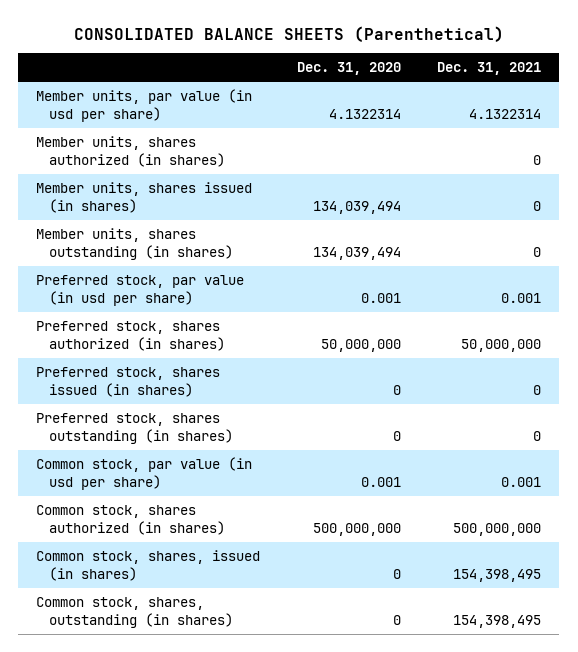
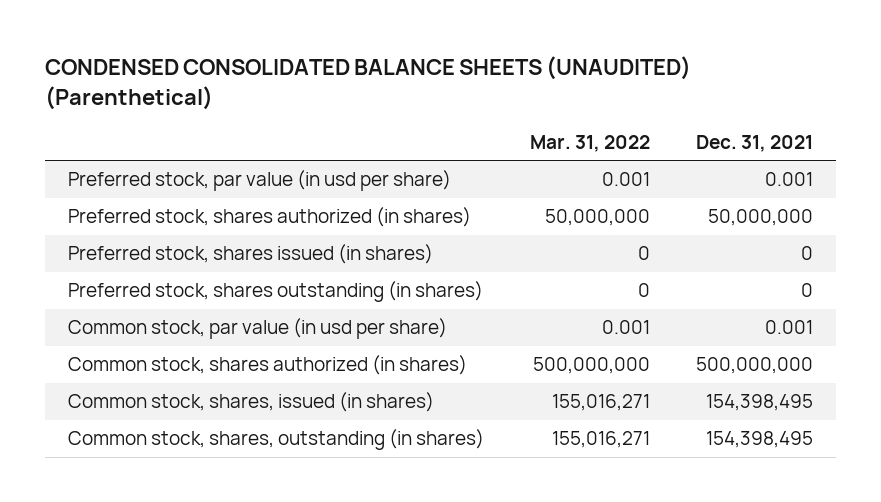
[73,25,504,42] CONSOLIDATED BALANCE SHEETS (Parenthetical) -> [45,55,692,110] CONDENSED CONSOLIDATED BALANCE SHEETS (UNAUDITED) (Parenthetical)
[296,62,401,76] Dec. 31, 2020 -> none
none -> [529,135,650,153] Mar. 31, 2022
[36,89,253,122] Member units, par value (in usd per share) -> none
[36,136,226,167] Member units, shares authorized (in shares) -> none
[36,182,253,213] Member units, shares issued (in shares) -> none
[36,228,234,260] Member units, shares outstanding (in shares) -> none

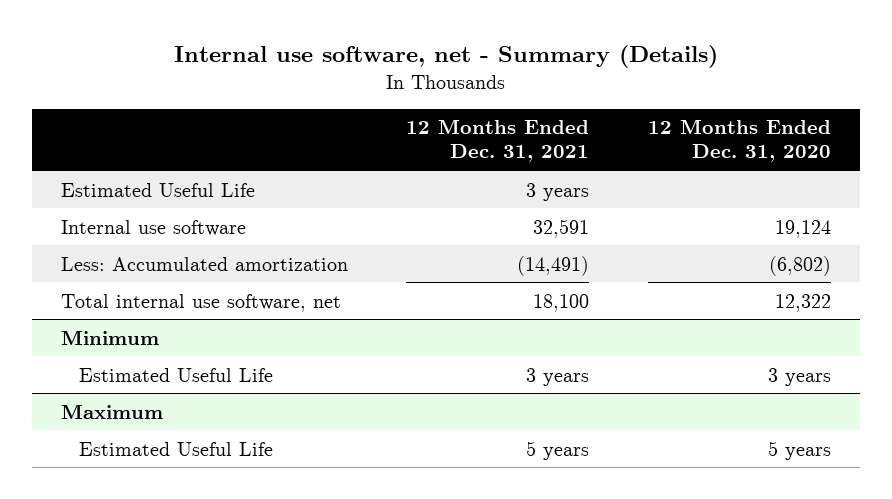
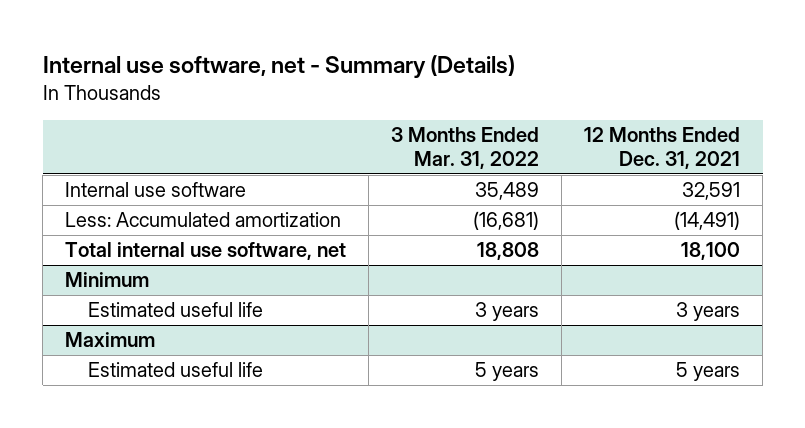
[648,119,832,163] 12 Months Ended Dec. 31, 2020 -> none
none -> [391,126,540,170] 3 Months Ended Mar. 31, 2022
[60,182,255,197] Estimated Useful Life -> none
[79,367,274,382] Estimated Useful Life -> [88,302,264,318] Estimated useful life
[79,441,274,456] Estimated Useful Life -> [88,362,264,378] Estimated useful life

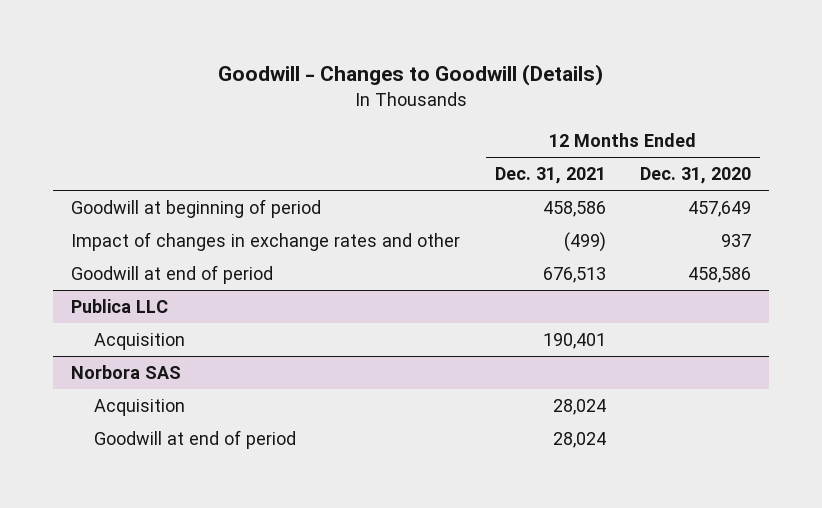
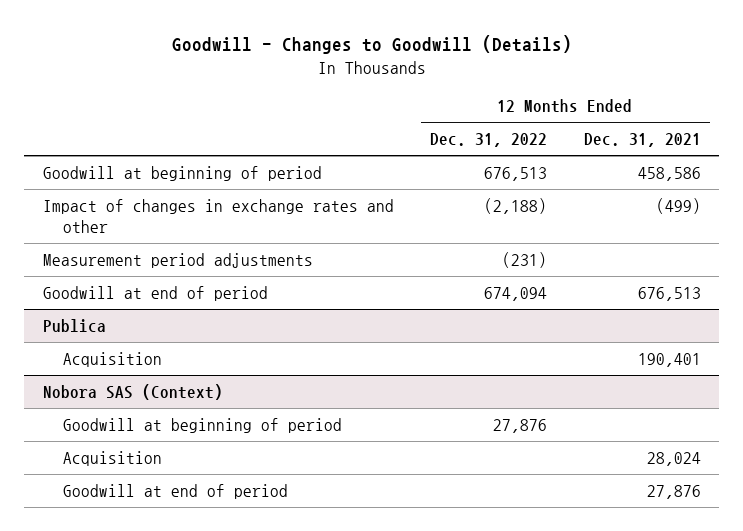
[640,167,752,185] Dec. 31, 2020 -> none
none -> [430,132,548,147] Dec. 31, 2022
none -> [42,252,313,268] Measurement period adjustments
[70,299,168,314] Publica LLC -> [42,318,106,333] Publica
[70,365,181,380] Norbora SAS -> none
none -> [42,383,223,400] Nobora SAS (Context)
none -> [63,417,343,433] Goodwill at beginning of period
[552,432,606,449] 28,024 -> [646,484,701,499] 27,876

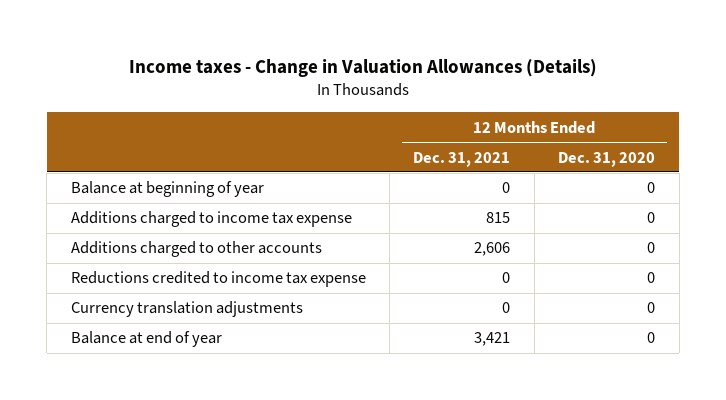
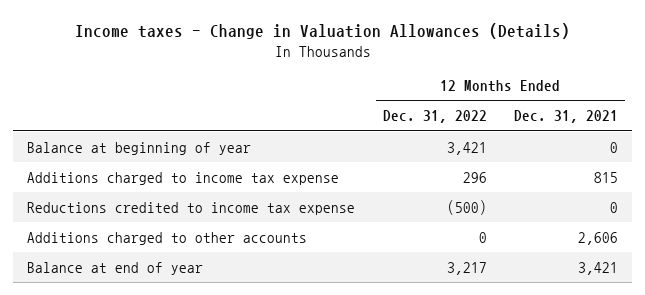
[558,151,656,167] Dec. 31, 2020 -> none
none -> [382,110,487,124] Dec. 31, 2022
[70,301,303,318] Currency translation adjustments -> none
[70,241,322,258] Additions charged to other accounts -> [26,231,307,245] Additions charged to other accounts

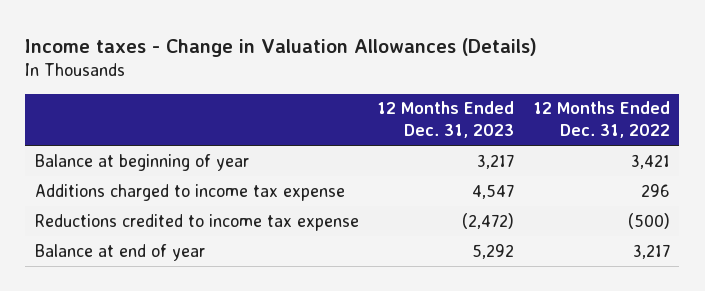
[514,110,619,124] Dec. 31, 2021 -> none
none -> [377,101,515,139] 12 Months Ended Dec. 31, 2023
[26,231,307,245] Additions charged to other accounts -> none

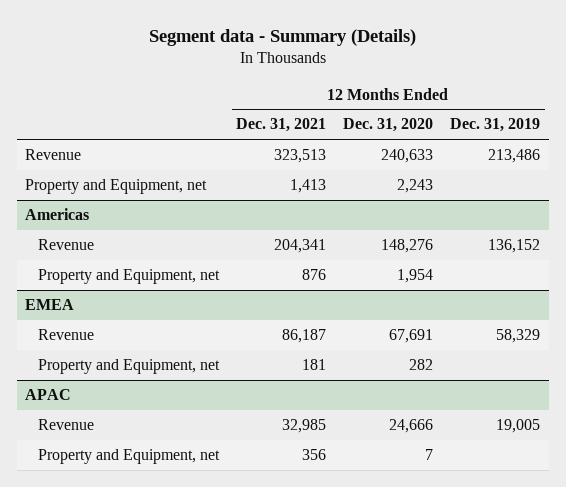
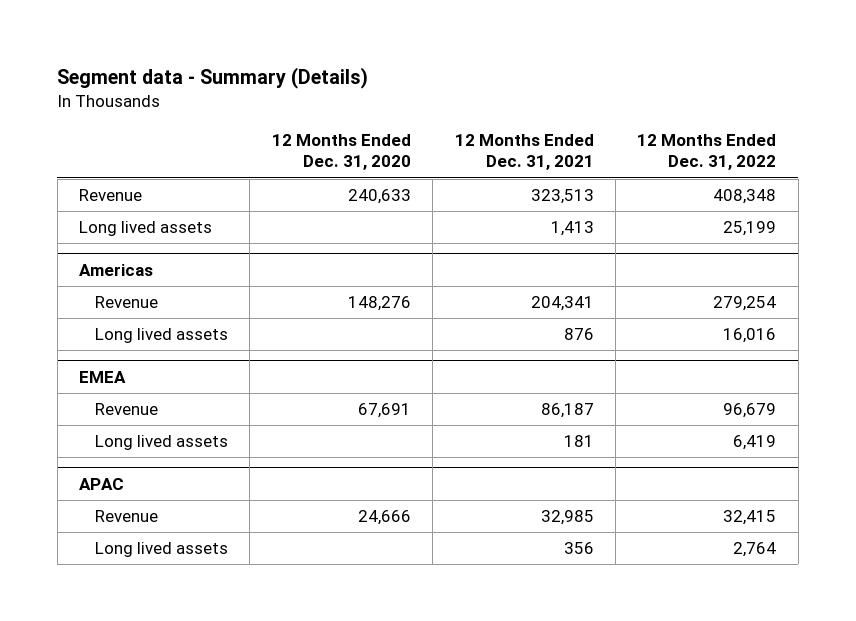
[450,118,541,133] Dec. 31, 2019 -> none
none -> [637,134,777,171] 12 Months Ended Dec. 31, 2022
[25,179,208,195] Property and Equipment, net -> none
none -> [79,221,213,237] Long lived assets
[37,269,220,285] Property and Equipment, net -> none
none -> [95,328,229,344] Long lived assets
[37,359,220,375] Property and Equipment, net -> none
none -> [95,435,229,451] Long lived assets
[37,449,220,465] Property and Equipment, net -> none
none -> [95,542,229,558] Long lived assets

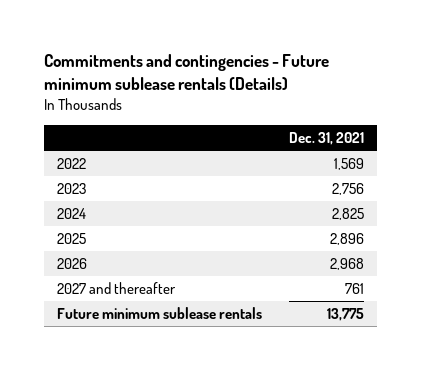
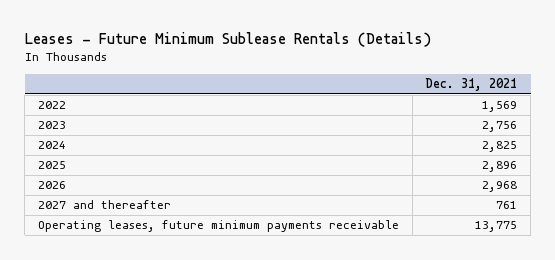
[44,54,330,91] Commitments and contingencies - Future minimum sublease rentals (Details) -> [24,32,431,48] Leases - Future Minimum Sublease Rentals (Details)
[57,306,263,319] Future minimum sublease rentals -> [37,220,399,233] Operating leases, future minimum payments receivable

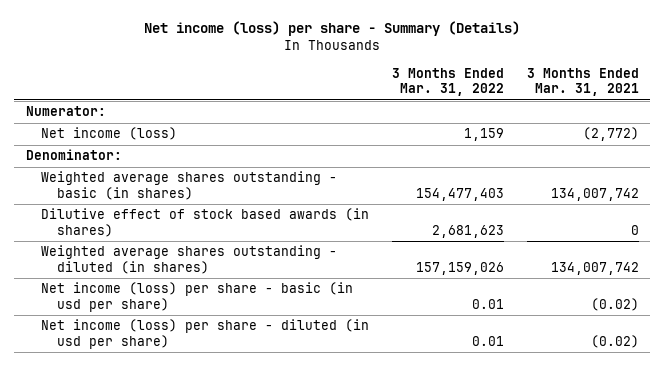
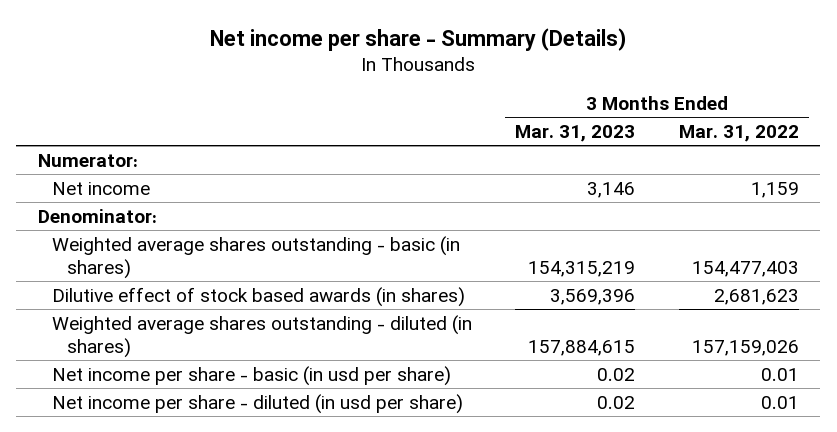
[144,21,521,37] Net income (loss) per share - Summary (Details) -> [210,27,627,51] Net income per share - Summary (Details)
[526,67,639,97] 3 Months Ended Mar. 31, 2021 -> none
none -> [515,124,636,142] Mar. 31, 2023
[41,127,178,141] Net income (loss) -> [52,181,151,195] Net income
[41,282,354,312] Net income (loss) per share - basic (in usd per share) -> [52,365,452,386] Net income per share - basic (in usd per share)
[41,319,370,349] Net income (loss) per share - diluted (in usd per share) -> [52,393,464,414] Net income per share - diluted (in usd per share)

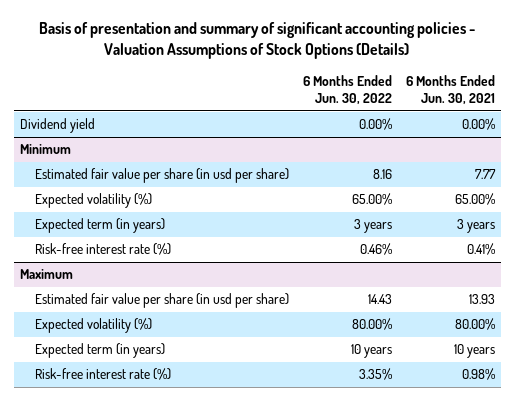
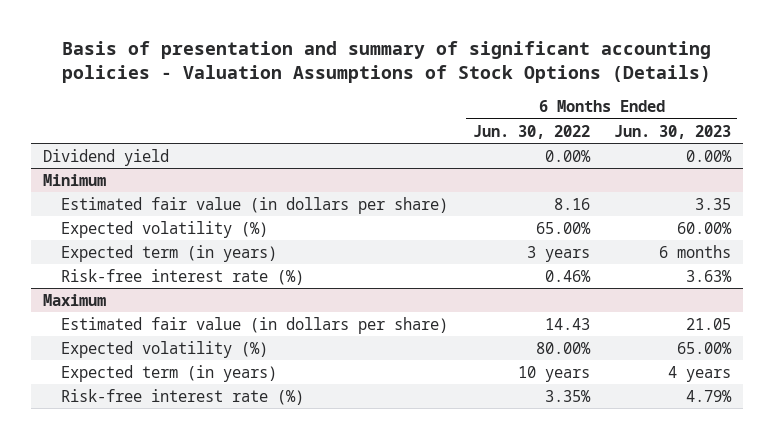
[405,74,495,106] 6 Months Ended Jun. 30, 2021 -> none
none -> [613,124,731,139] Jun. 30, 2023
[35,168,290,184] Estimated fair value per share (in usd per share) -> [61,196,449,214] Estimated fair value (in dollars per share)
[35,293,290,309] Estimated fair value per share (in usd per share) -> [61,316,449,334] Estimated fair value (in dollars per share)

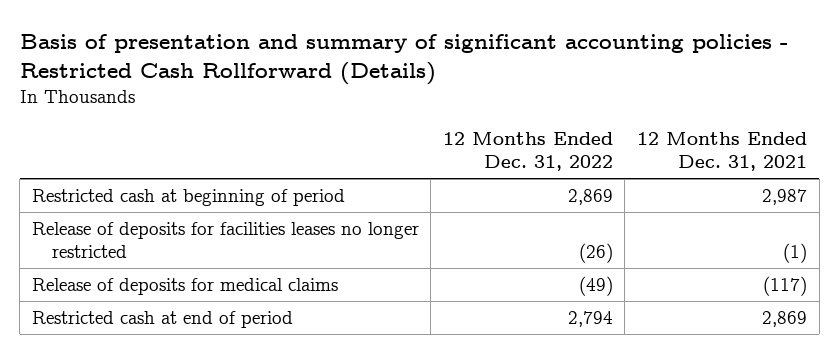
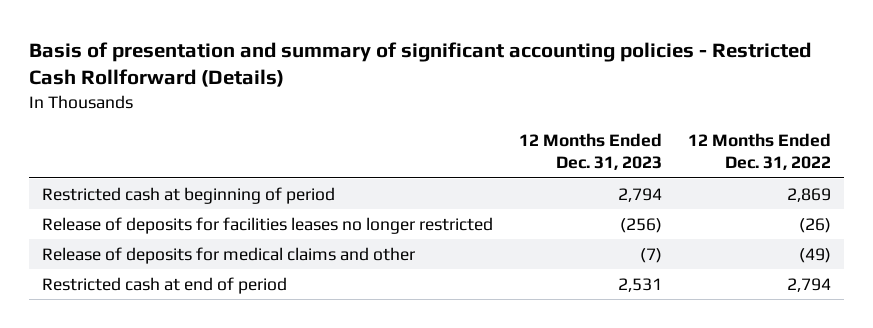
[636,131,807,172] 12 Months Ended Dec. 31, 2021 -> none
none -> [518,133,662,171] 12 Months Ended Dec. 31, 2023
[31,277,338,295] Release of deposits for medical claims -> [42,246,416,264] Release of deposits for medical claims and other

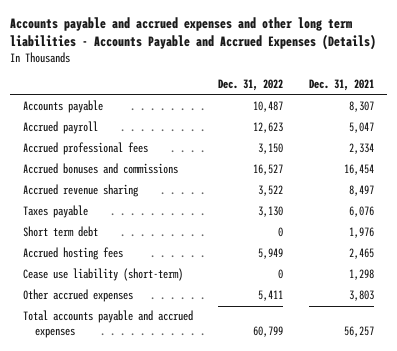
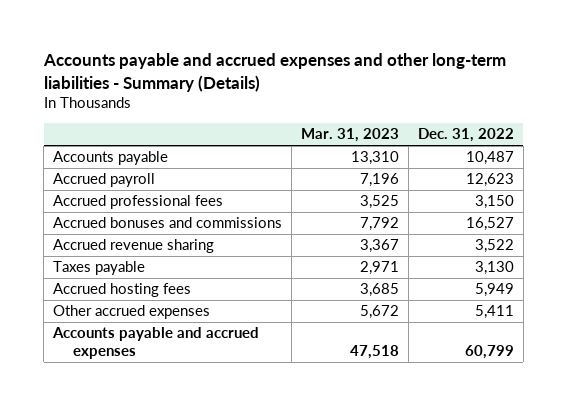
[9,16,376,51] Accounts payable and accrued expenses and other long term liabilities - Accounts Payable and Accrued Expenses (Details) -> [42,53,506,92] Accounts payable and accrued expenses and other long-term liabilities - Summary (Details)
[309,79,375,92] Dec. 31, 2021 -> none
none -> [300,128,399,143] Mar. 31, 2023
[22,226,98,238] Short term debt -> none
[22,268,183,282] Cease use liability (short-term) -> none
[22,310,193,338] Total accounts payable and accrued expenses -> [52,327,260,360] Accounts payable and accrued expenses

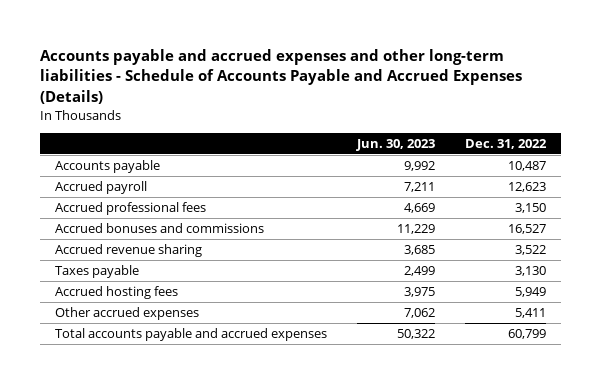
[42,53,506,92] Accounts payable and accrued expenses and other long-term liabilities - Summary (Details) -> [40,48,523,104] Accounts payable and accrued expenses and other long-term liabilities - Schedule of Accounts Payable and Accrued Expenses (Details)
[300,128,399,143] Mar. 31, 2023 -> none
none -> [356,139,436,152] Jun. 30, 2023
[52,327,260,360] Accounts payable and accrued expenses -> [55,328,328,342] Total accounts payable and accrued expenses

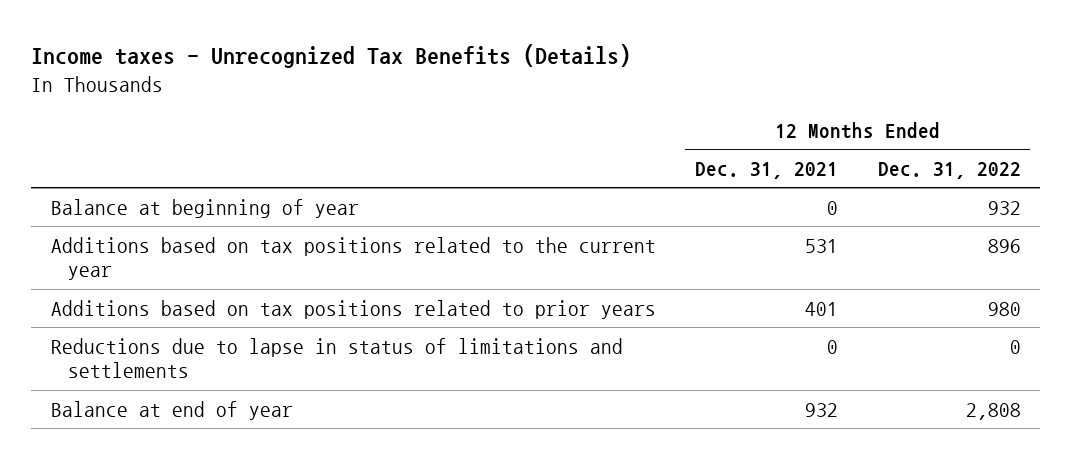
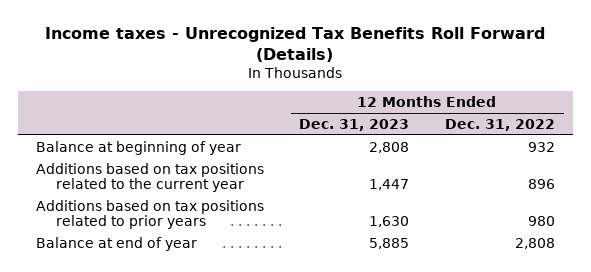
[31,44,632,69] Income taxes - Unrecognized Tax Benefits (Details) -> [45,27,546,62] Income taxes - Unrecognized Tax Benefits Roll Forward (Details)
[695,161,839,179] Dec. 31, 2021 -> none
none -> [299,118,410,131] Dec. 31, 2023
[51,337,624,379] Reductions due to lapse in status of limitations and settlements -> none

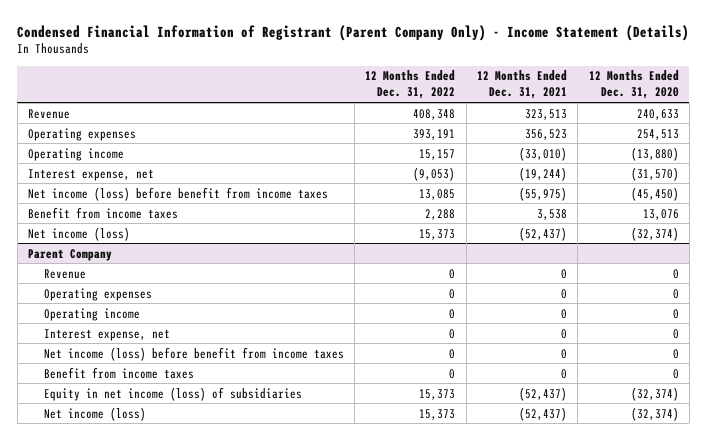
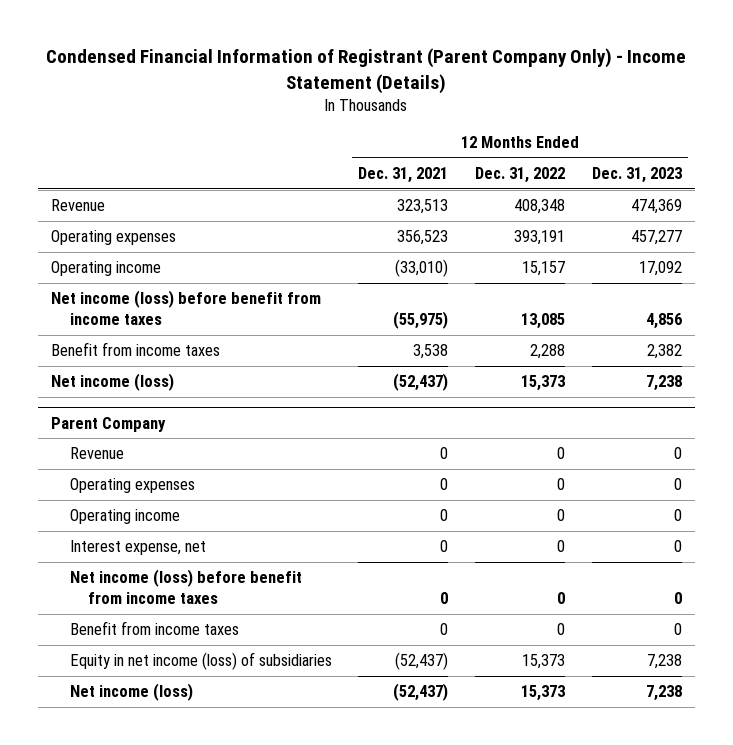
[588,70,679,100] 12 Months Ended Dec. 31, 2020 -> none
none -> [591,167,682,184] Dec. 31, 2023
[28,168,155,181] Interest expense, net -> none

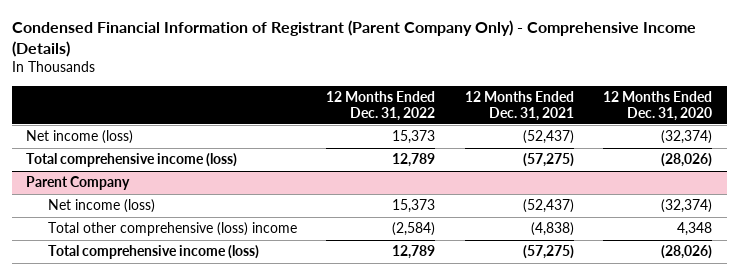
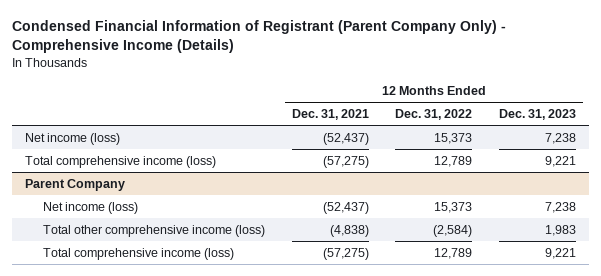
[603,90,713,121] 12 Months Ended Dec. 31, 2020 -> none
none -> [499,109,577,121] Dec. 31, 2023
[47,222,297,237] Total other comprehensive (loss) income -> [43,224,266,237] Total other comprehensive income (loss)

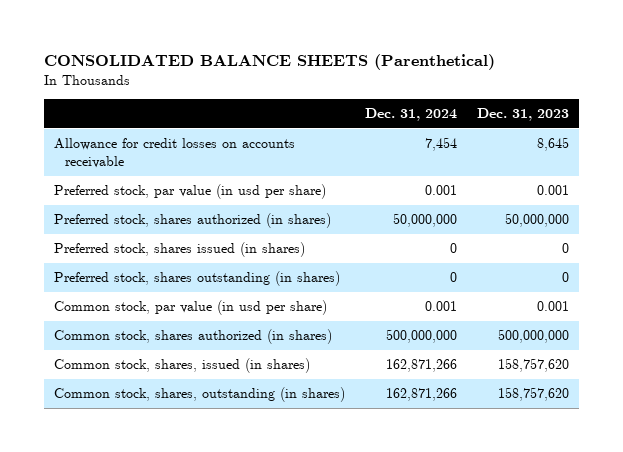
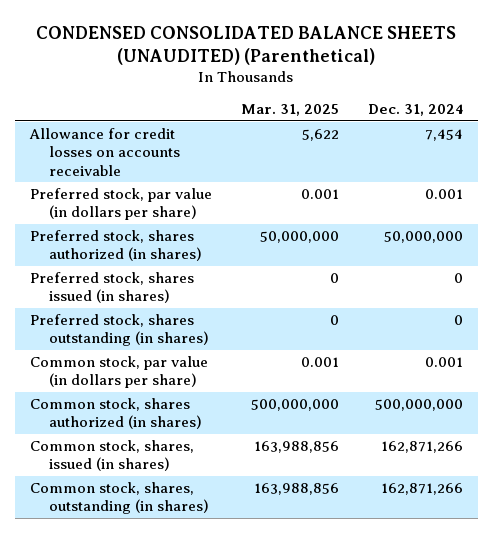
[43,53,495,70] CONSOLIDATED BALANCE SHEETS (Parenthetical) -> [36,25,457,65] CONDENSED CONSOLIDATED BALANCE SHEETS (UNAUDITED) (Parenthetical)
[477,108,570,122] Dec. 31, 2023 -> none
none -> [240,104,339,117] Mar. 31, 2025
[53,184,326,200] Preferred stock, par value (in usd per share) -> [29,187,212,221] Preferred stock, par value (in dollars per share)
[53,300,327,316] Common stock, par value (in usd per share) -> [29,355,208,389] Common stock, par value (in dollars per share)

